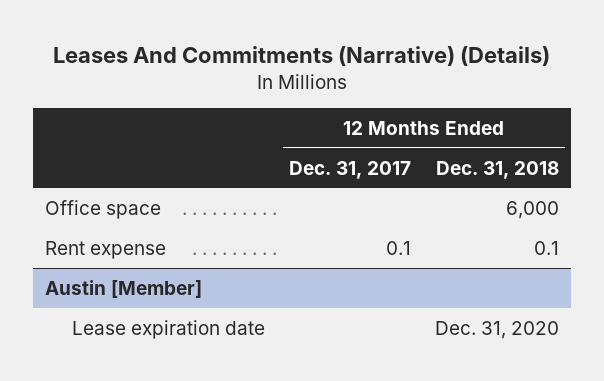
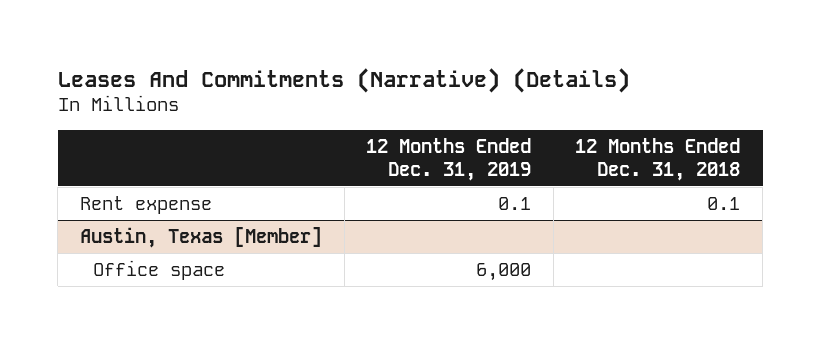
[288,160,411,179] Dec. 31, 2017 -> none
none -> [366,137,532,181] 12 Months Ended Dec. 31, 2019
[44,199,161,219] Office space -> none
[71,319,265,339] Lease expiration date -> none
[44,279,202,298] Austin [Member] -> [79,226,322,248] Austin, Texas [Member]
none -> [92,259,225,280] Office space

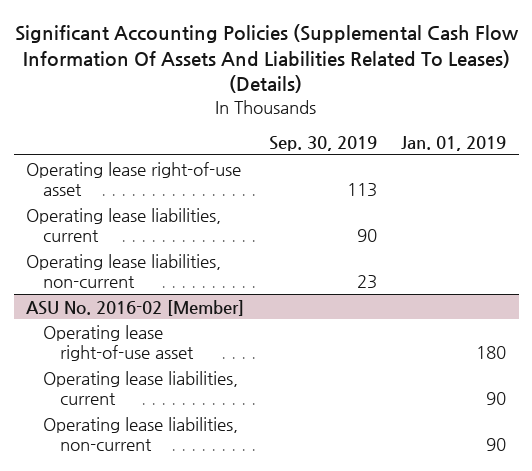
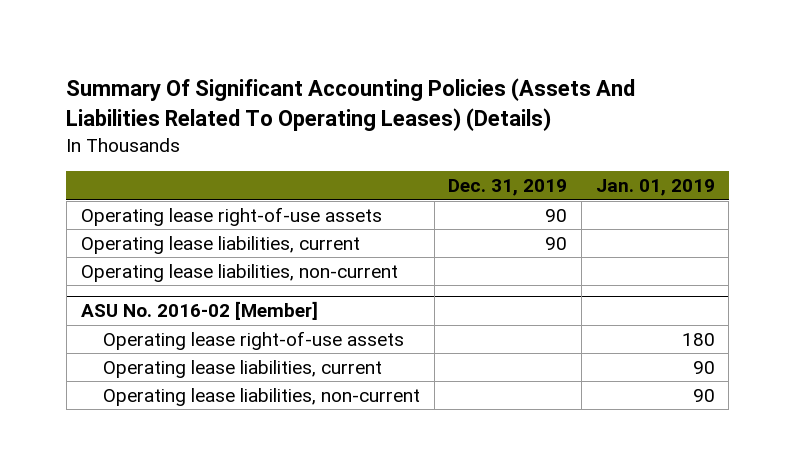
[15,24,520,94] Significant Accounting Policies (Supplemental Cash Flow Information Of Assets And Liabilities Related To Leases) (Details) -> [66,78,636,132] Summary Of Significant Accounting Policies (Assets And Liabilities Related To Operating Leases) (Details)
[268,135,377,151] Sep. 30, 2019 -> none
none -> [448,179,568,197] Dec. 31, 2019
[25,161,241,196] Operating lease right-of-use asset -> [80,206,382,226] Operating lease right-of-use assets
[42,324,195,361] Operating lease right-of-use asset -> [103,330,405,350] Operating lease right-of-use assets

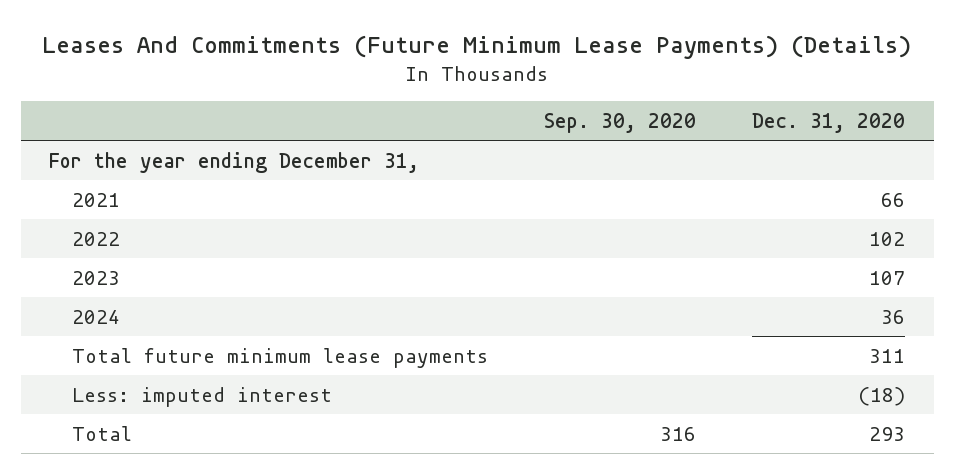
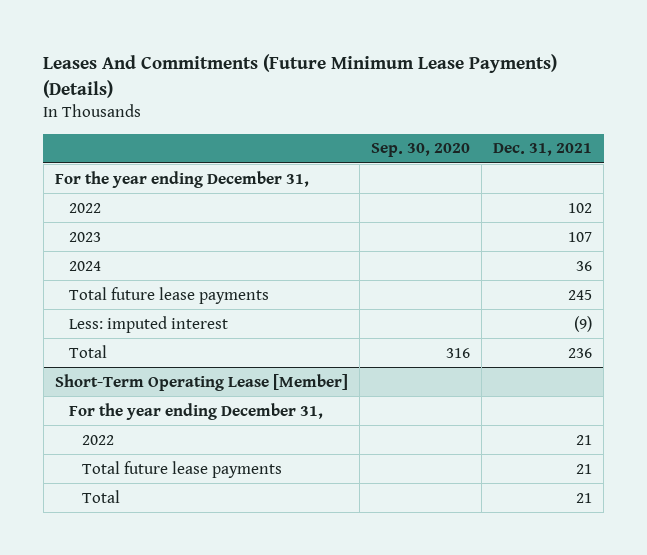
[752,112,906,133] Dec. 31, 2020 -> none
none -> [493,143,593,157] Dec. 31, 2021
[71,192,120,207] 2021 -> none
[71,347,488,368] Total future minimum lease payments -> [68,286,269,304] Total future lease payments
none -> [54,373,348,391] Short-Term Operating Lease [Member]
none -> [68,402,323,420] For the year ending December 31,
none -> [82,434,115,445] 2022
none -> [82,460,283,478] Total future lease payments
none -> [82,489,121,503] Total

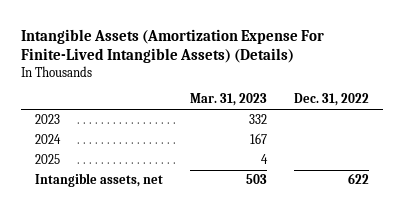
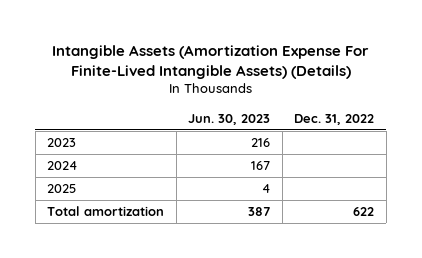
[190,93,268,107] Mar. 31, 2023 -> none
none -> [188,113,271,125] Jun. 30, 2023
[34,173,163,188] Intangible assets, net -> [47,206,165,217] Total amortization

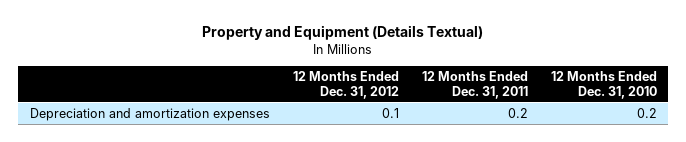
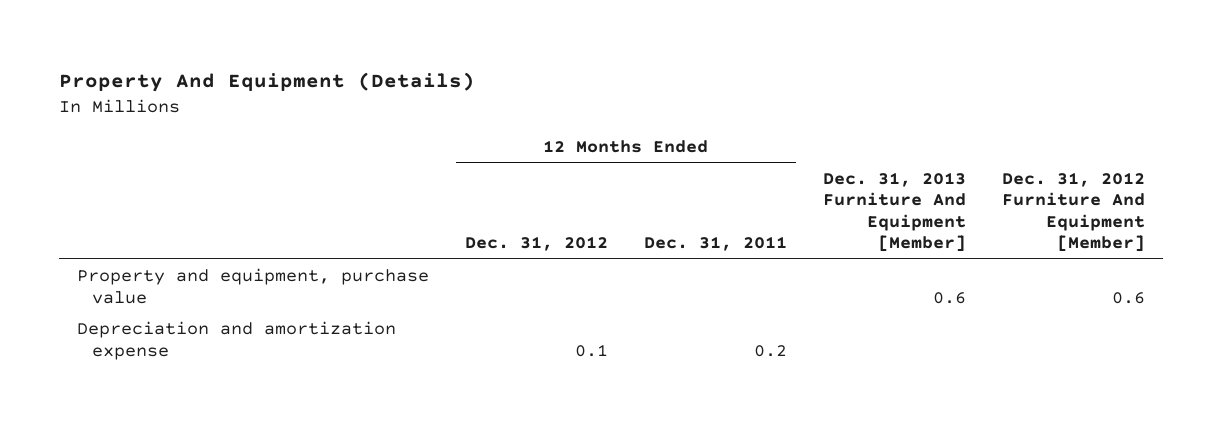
[202,25,484,41] Property and Equipment (Details Textual) -> [58,72,475,93] Property And Equipment (Details)
[550,70,657,99] 12 Months Ended Dec. 31, 2010 -> none
none -> [822,171,966,253] Dec. 31, 2013 Furniture And Equipment [Member]
none -> [1001,171,1145,253] Dec. 31, 2012 Furniture And Equipment [Member]
none -> [76,268,429,304] Property and equipment, purchase value
[29,107,270,121] Depreciation and amortization expenses -> [76,321,396,360] Depreciation and amortization expense

